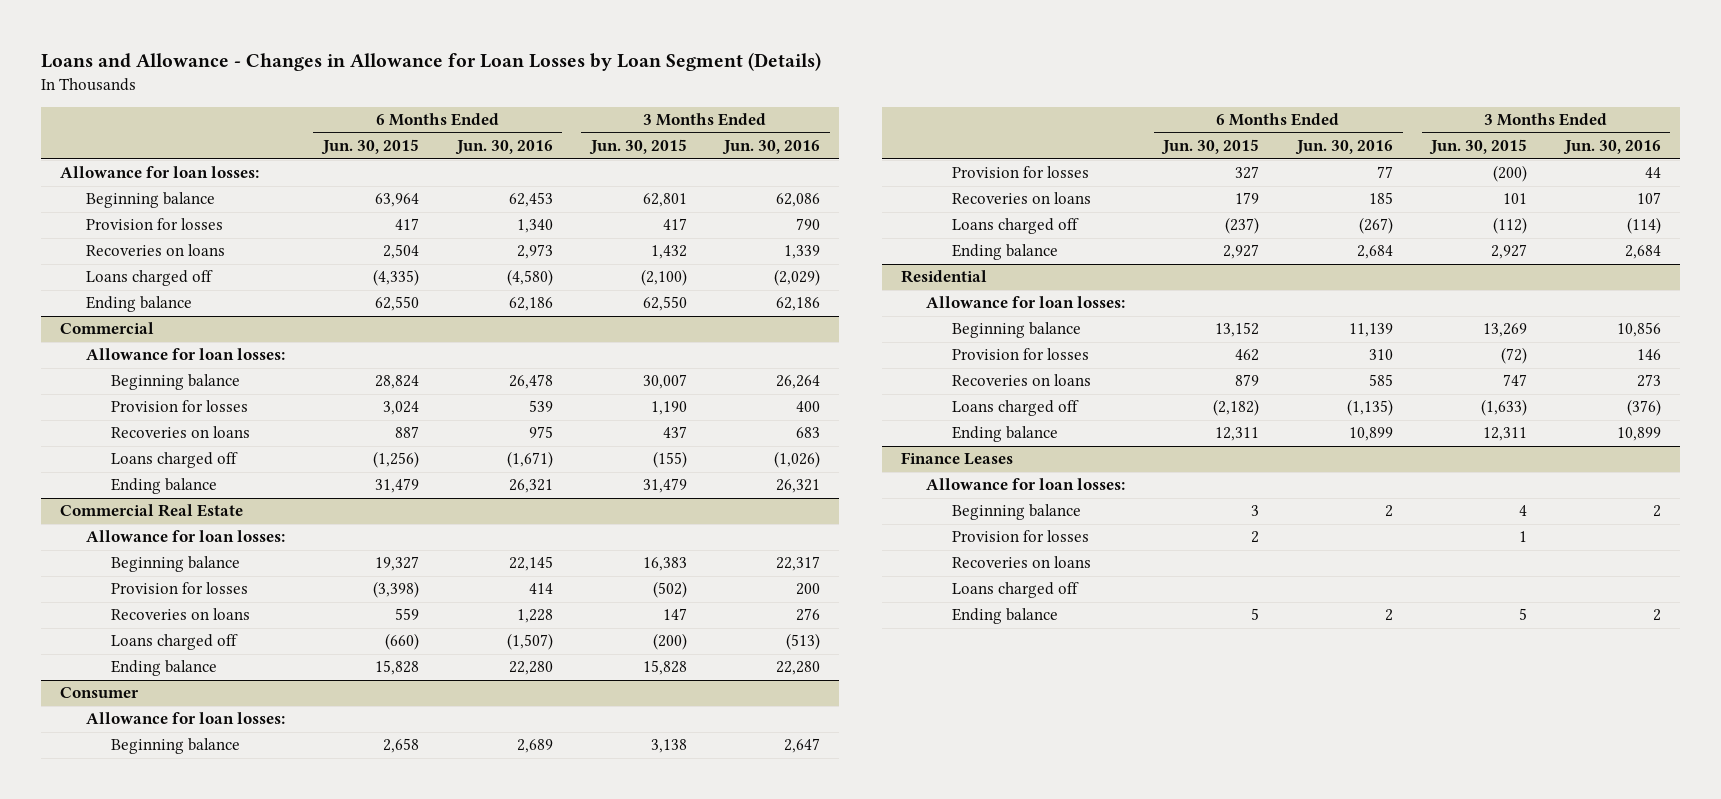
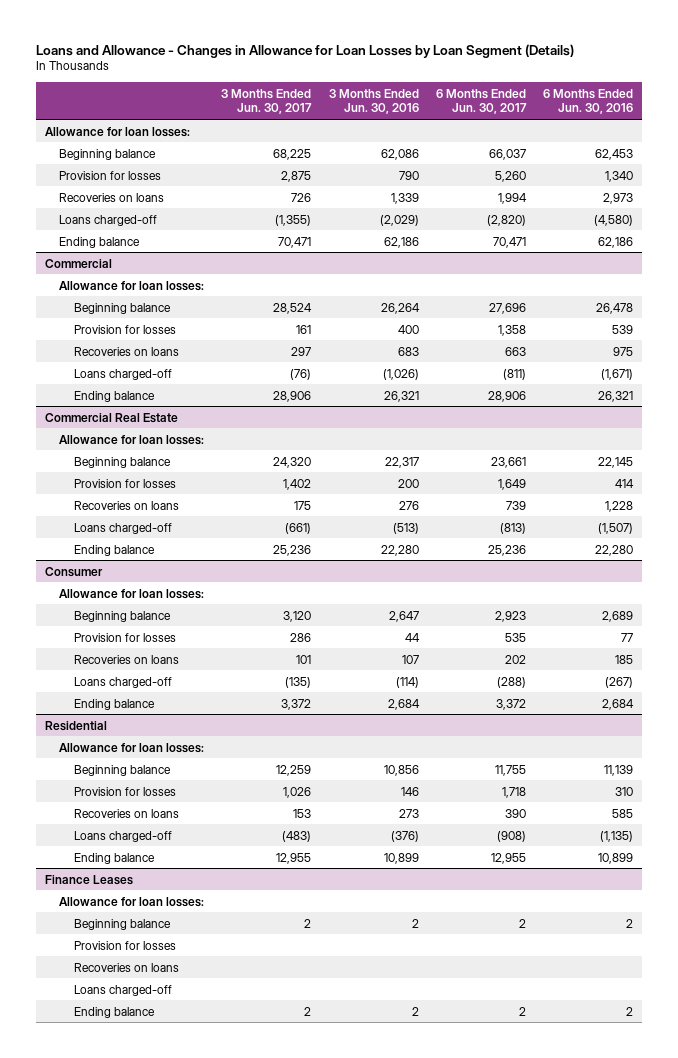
[320,139,419,156] Jun. 30, 2015 -> none
[588,139,687,156] Jun. 30, 2015 -> none
none -> [221,88,313,115] 3 Months Ended Jun. 30, 2017
none -> [435,88,527,115] 6 Months Ended Jun. 30, 2017
[85,270,213,287] Loans charged off -> [59,214,158,226] Loans charged-off
[111,452,239,469] Loans charged off -> [73,368,172,380] Loans charged-off
[111,634,239,651] Loans charged off -> [73,522,172,534] Loans charged-off
[951,218,1079,235] Loans charged off -> [73,676,172,688] Loans charged-off
[951,400,1079,417] Loans charged off -> [73,830,172,842] Loans charged-off
[951,582,1079,599] Loans charged off -> [73,984,172,996] Loans charged-off

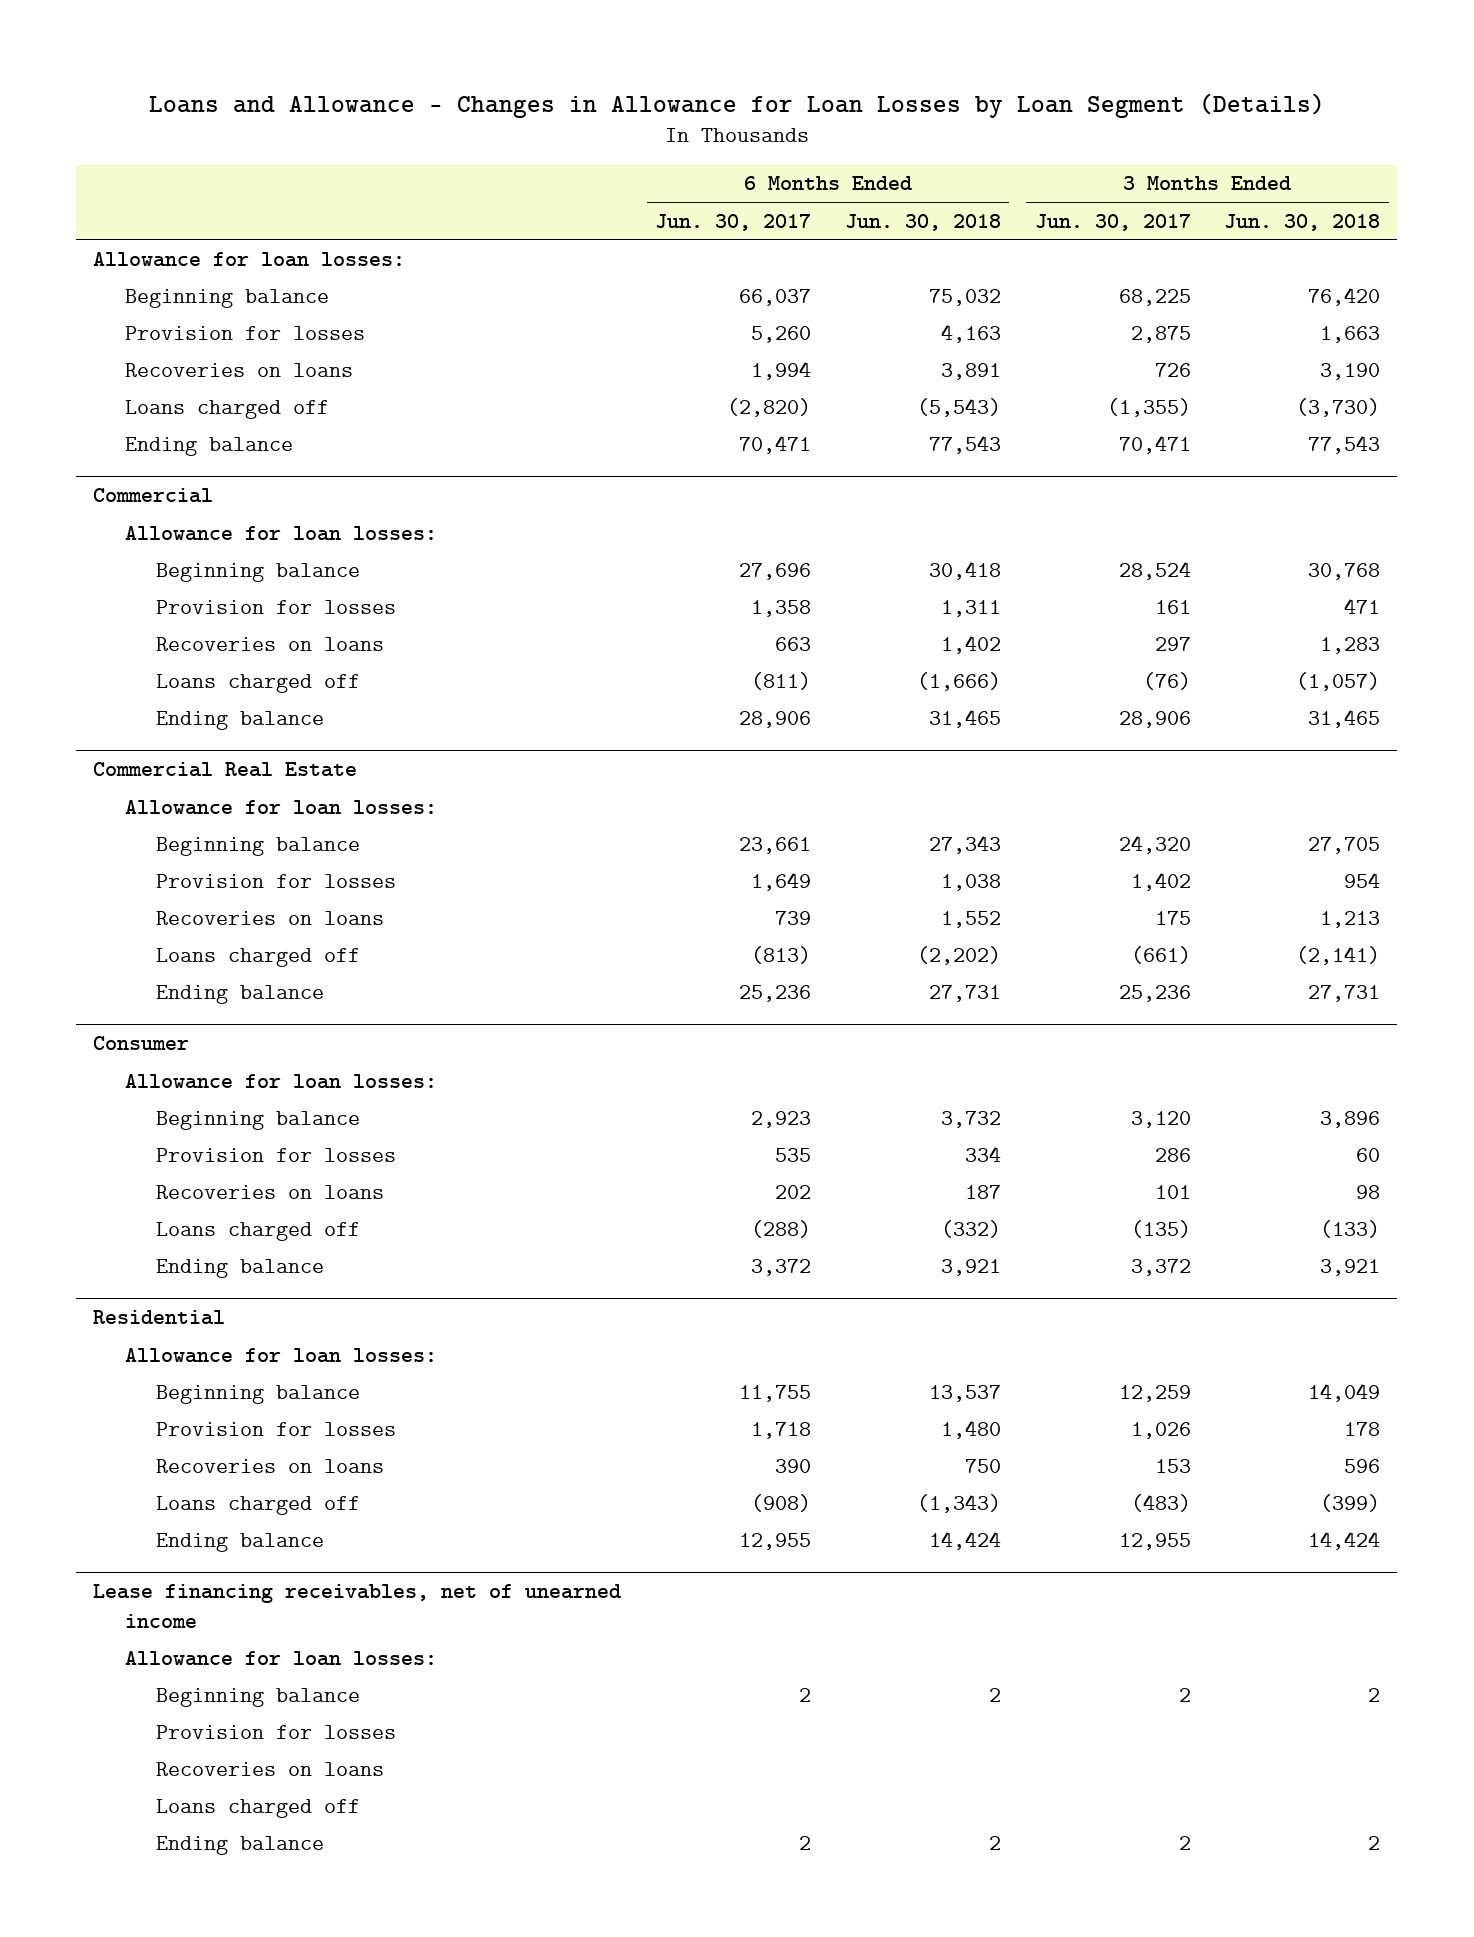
[328,88,419,115] 3 Months Ended Jun. 30, 2016 -> none
[543,88,634,115] 6 Months Ended Jun. 30, 2016 -> none
none -> [844,213,1001,231] Jun. 30, 2018
none -> [1224,213,1381,231] Jun. 30, 2018
[59,214,158,226] Loans charged-off -> [124,399,329,419] Loans charged off
[73,368,172,380] Loans charged-off -> [156,673,361,693] Loans charged off
[73,522,172,534] Loans charged-off -> [156,947,361,967] Loans charged off
[73,676,172,688] Loans charged-off -> [156,1221,361,1241] Loans charged off
[73,830,172,842] Loans charged-off -> [156,1495,361,1515] Loans charged off
[44,874,133,885] Finance Leases -> [93,1584,622,1628] Lease financing receivables, net of unearned income
[73,984,172,996] Loans charged-off -> [156,1798,361,1818] Loans charged off

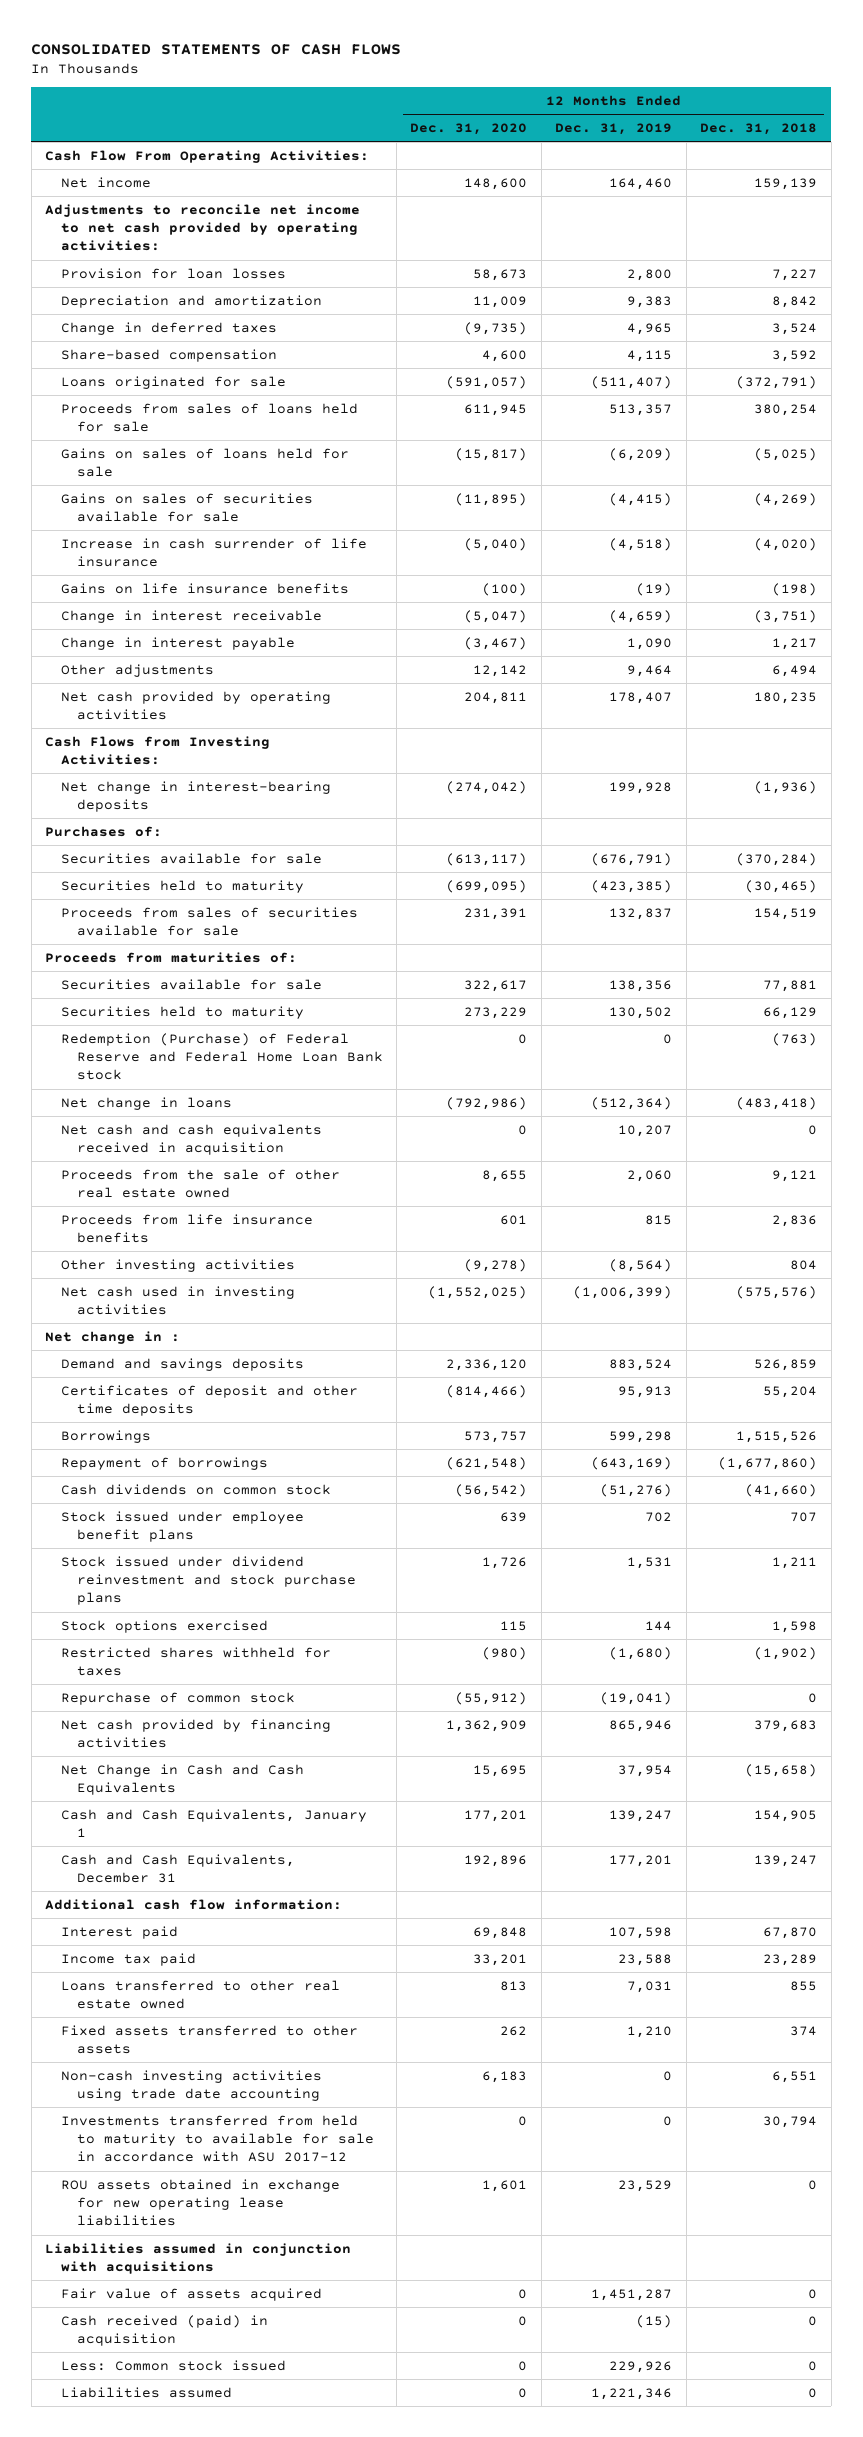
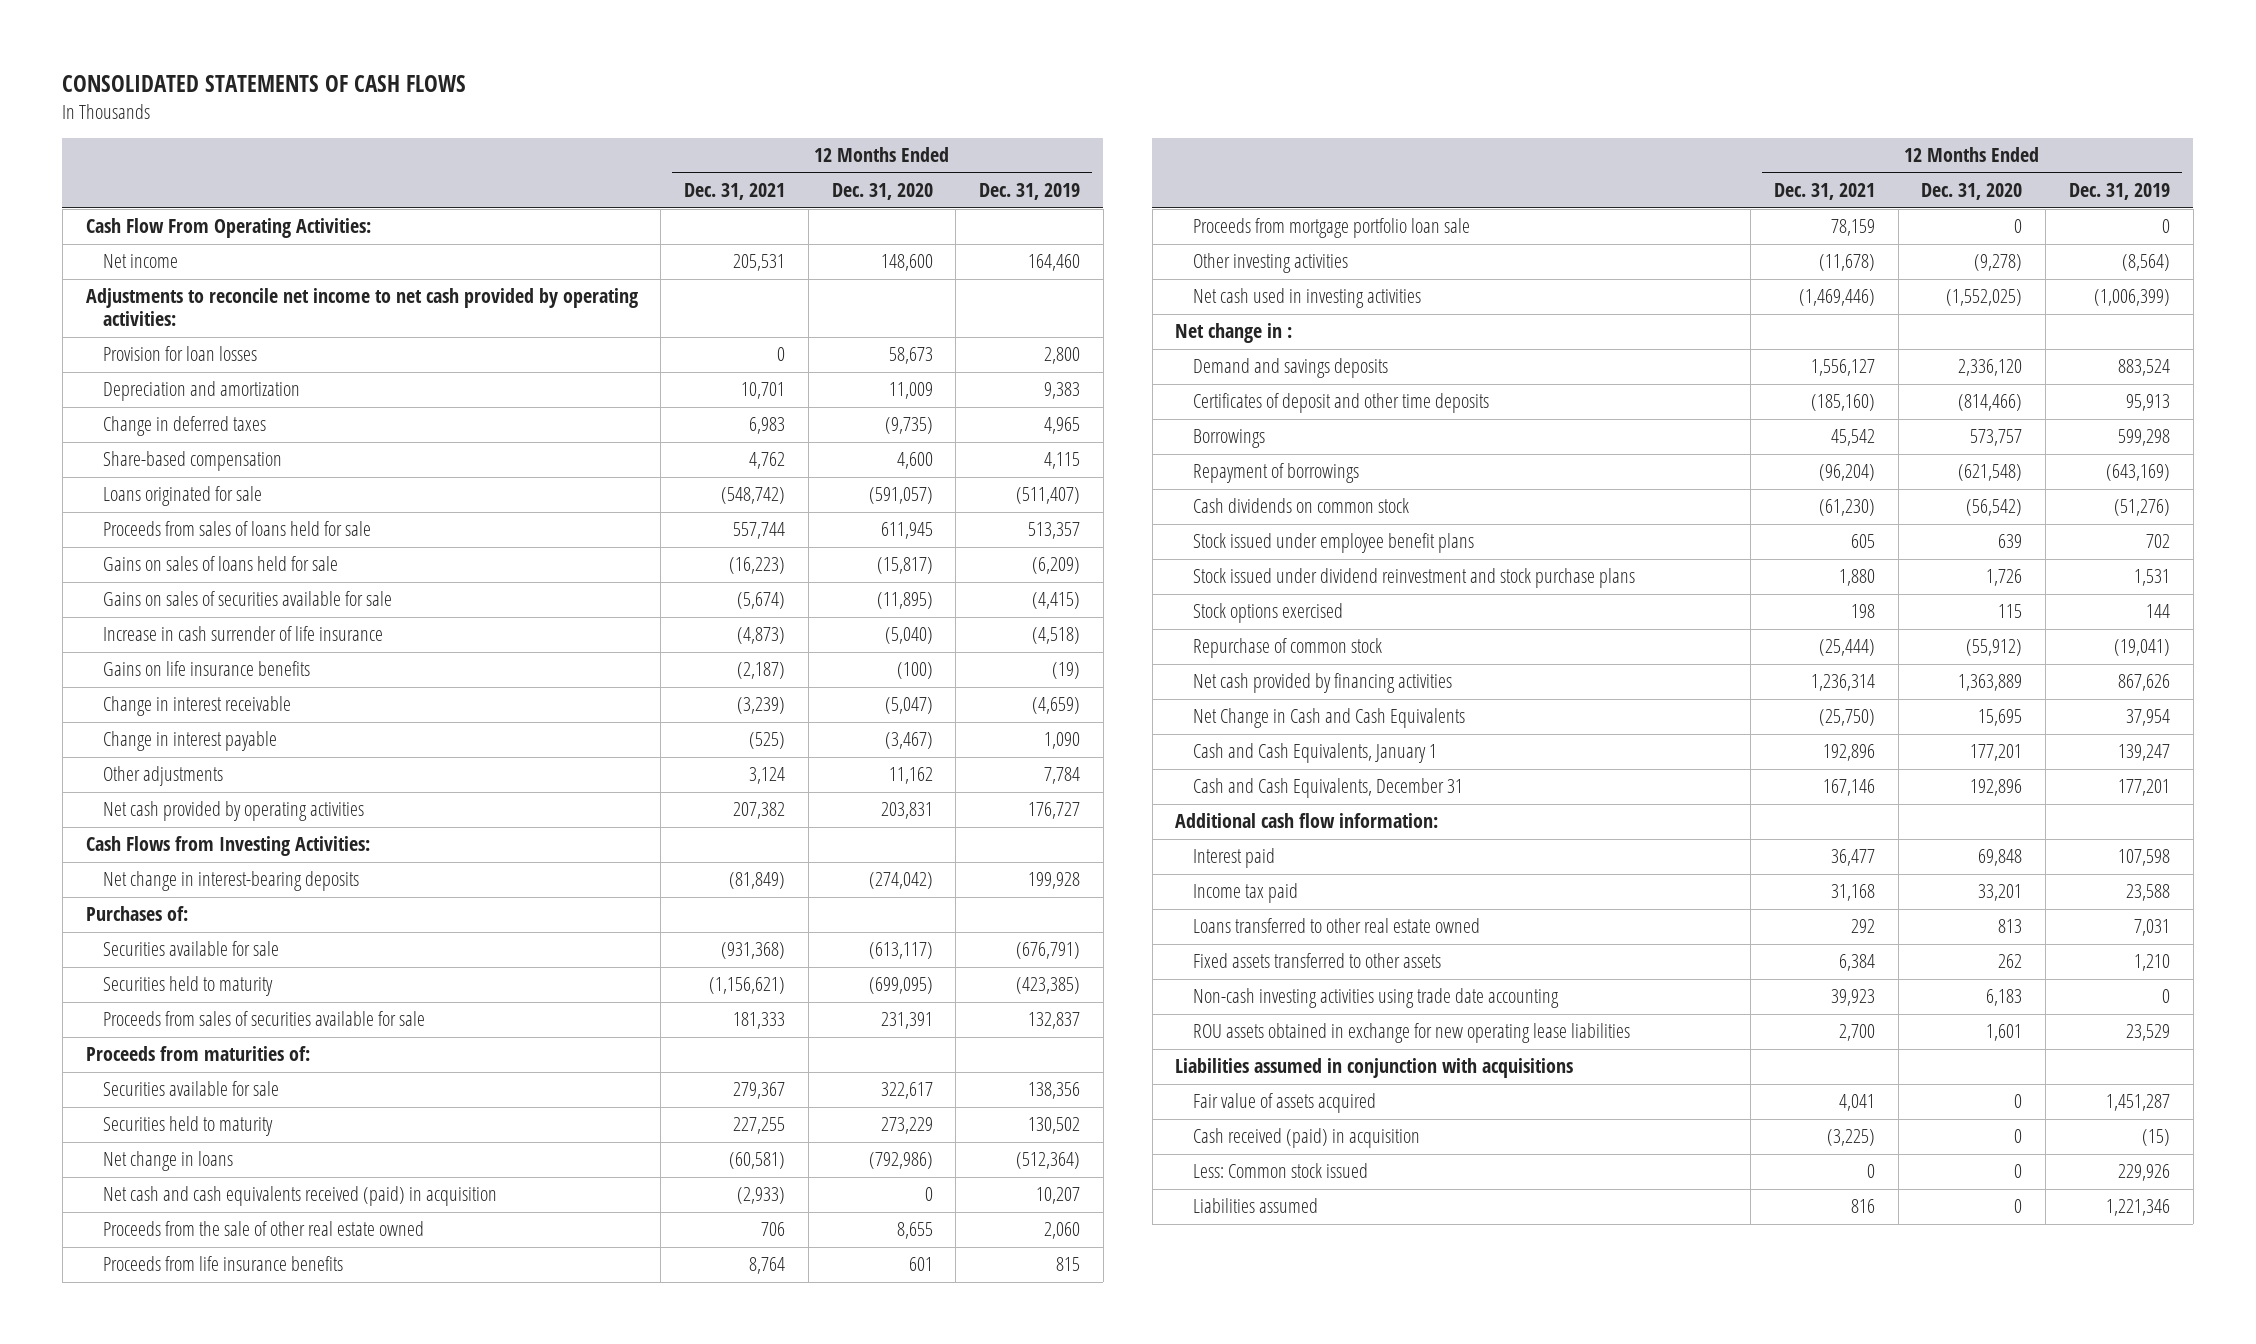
[700,122,818,135] Dec. 31, 2018 -> none
none -> [684,183,786,201] Dec. 31, 2021
[473,664,528,677] 12,142 -> [888,767,933,785] 11,162
[627,664,673,677] 9,464 -> [1044,767,1081,785] 7,784
[464,691,528,704] 204,811 -> [880,802,933,820] 203,831
[609,691,673,704] 178,407 -> [1028,802,1081,820] 176,727
[60,1032,383,1081] Redemption (Purchase) of Federal Reserve and Federal Home Loan Bank stock -> none
[60,1123,322,1156] Net cash and cash equivalents received in acquisition -> [102,1186,497,1207] Net cash and cash equivalents received (paid) in acquisition
none -> [1192,218,1470,239] Proceeds from mortgage portfolio loan sale
[60,1646,331,1677] Restricted shares withheld for taxes -> none
[446,1719,528,1732] 1,362,909 -> [1958,674,2023,692] 1,363,889
[609,1719,673,1732] 865,946 -> [2118,674,2171,692] 867,626
[60,2114,374,2163] Investments transferred from held to maturity to available for sale in accordance with ASU 2017-12 -> none

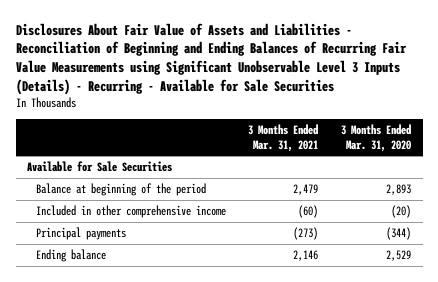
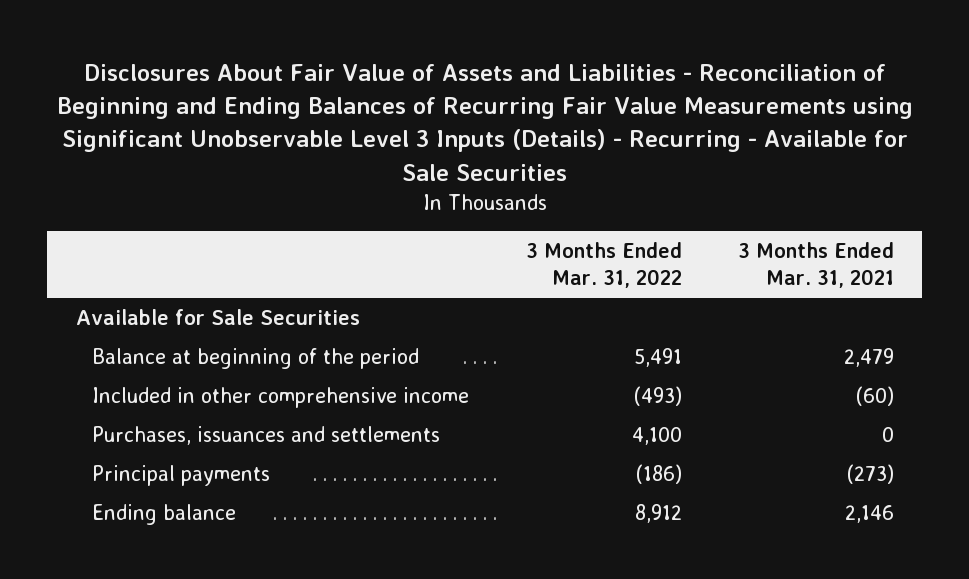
[341,124,412,152] 3 Months Ended Mar. 31, 2020 -> none
none -> [525,242,682,288] 3 Months Ended Mar. 31, 2022
none -> [92,426,441,446] Purchases, issuances and settlements

